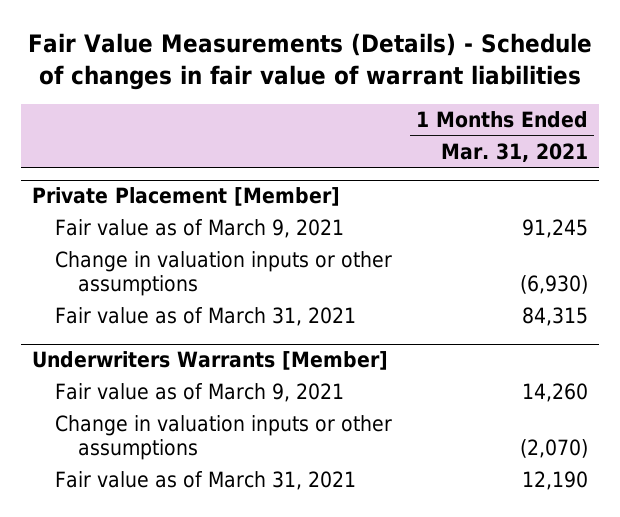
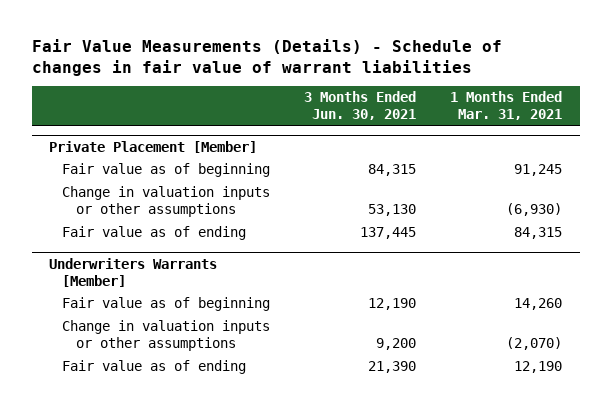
none -> [304,91,417,121] 3 Months Ended Jun. 30, 2021
[55,219,345,239] Fair value as of March 9, 2021 -> [62,163,271,178] Fair value as of beginning
[55,307,357,327] Fair value as of March 31, 2021 -> [62,226,247,241] Fair value as of ending
[55,383,345,403] Fair value as of March 9, 2021 -> [62,297,271,312] Fair value as of beginning
[55,471,357,491] Fair value as of March 31, 2021 -> [62,360,247,375] Fair value as of ending

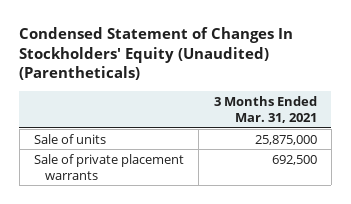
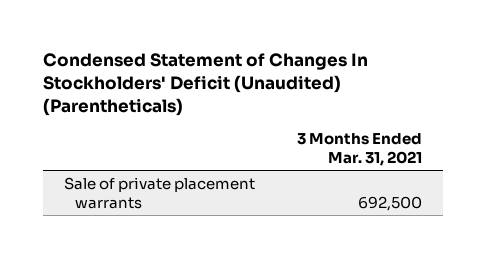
[19,27,294,81] Condensed Statement of Changes In Stockholders' Equity (Unaudited) (Parentheticals) -> [42,52,368,116] Condensed Statement of Changes In Stockholders' Deficit (Unaudited) (Parentheticals)
[34,133,107,144] Sale of units -> none

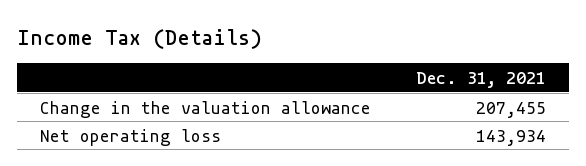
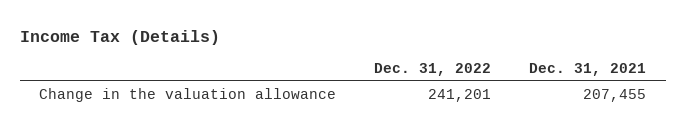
none -> [374,63,492,77] Dec. 31, 2022
[39,128,221,146] Net operating loss -> none

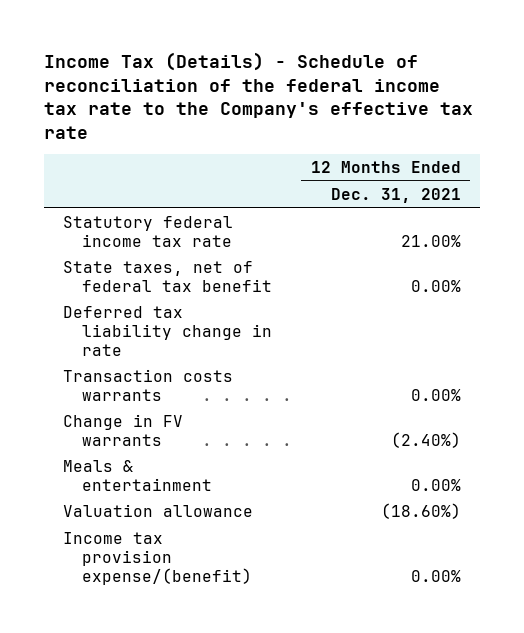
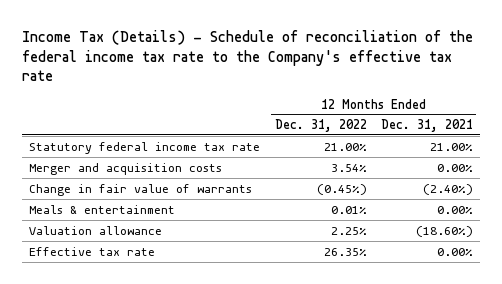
none -> [274,119,367,133] Dec. 31, 2022
[63,260,273,292] State taxes, net of federal tax benefit -> none
[63,305,273,356] Deferred tax liability change in rate -> none
[63,368,234,401] Transaction costs warrants -> [29,162,223,175] Merger and acquisition costs
[63,413,184,446] Change in FV warrants -> [29,183,253,196] Change in fair value of warrants
[63,531,253,585] Income tax provision expense/(benefit) -> [29,246,156,256] Effective tax rate

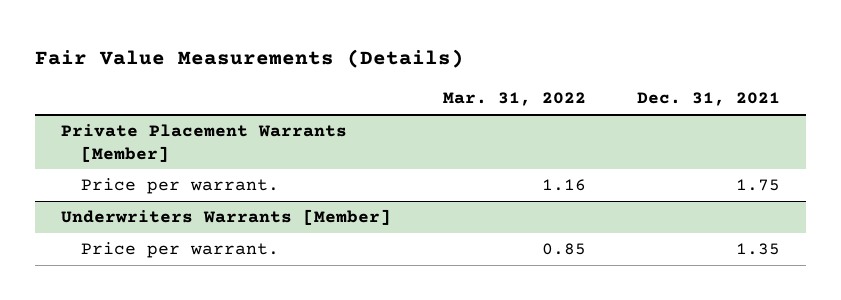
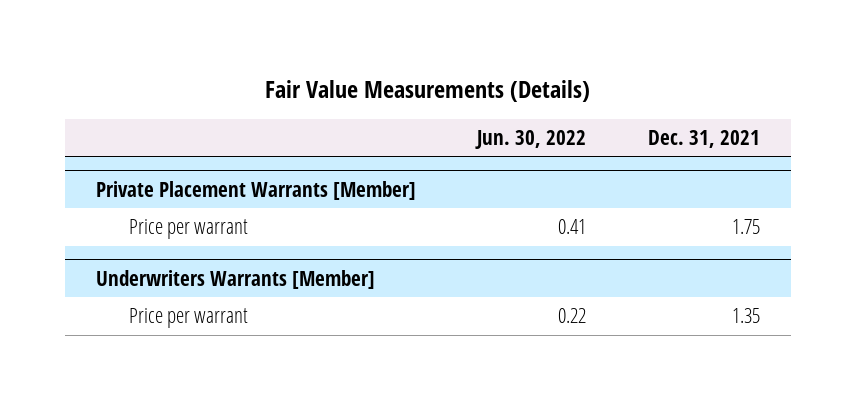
[442,92,586,107] Mar. 31, 2022 -> none
none -> [475,129,587,149] Jun. 30, 2022
[80,178,279,195] Price per warrant. -> [129,219,249,240] Price per warrant
[80,242,279,259] Price per warrant. -> [129,308,249,329] Price per warrant

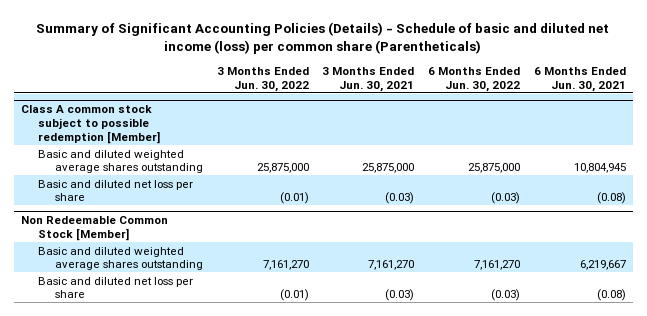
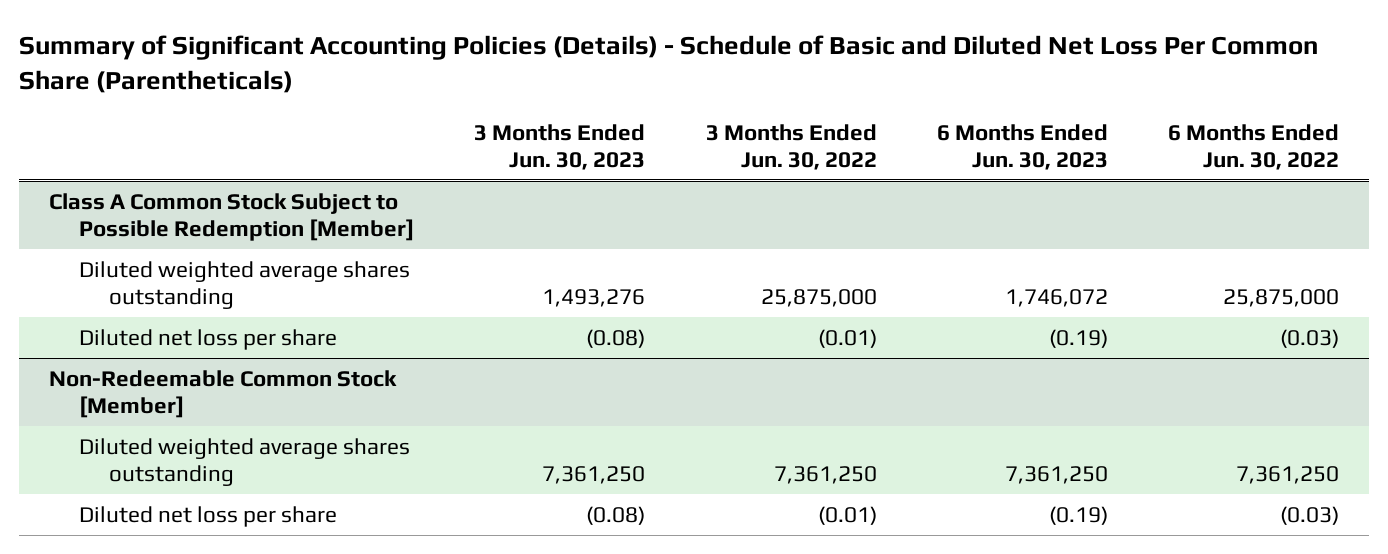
[36,21,610,54] Summary of Significant Accounting Policies (Details) - Schedule of basic and diluted net income (loss) per common share (Parentheticals) -> [19,35,1319,94] Summary of Significant Accounting Policies (Details) - Schedule of Basic and Diluted Net Loss Per Common Share (Parentheticals)
[322,66,415,92] 3 Months Ended Jun. 30, 2021 -> none
[533,66,626,92] 6 Months Ended Jun. 30, 2021 -> none
none -> [474,124,646,170] 3 Months Ended Jun. 30, 2023
none -> [936,124,1108,170] 6 Months Ended Jun. 30, 2023
[21,105,161,144] Class A common stock subject to possible redemption [Member] -> [49,193,415,241] Class A Common Stock Subject to Possible Redemption [Member]
[38,149,203,174] Basic and diluted weighted average shares outstanding -> [79,261,411,309] Diluted weighted average shares outstanding
[38,179,194,202] Basic and diluted net loss per share -> [79,329,338,351] Diluted net loss per share
[21,216,169,242] Non Redeemable Common Stock [Member] -> [49,370,398,418] Non-Redeemable Common Stock [Member]
[38,246,203,271] Basic and diluted weighted average shares outstanding -> [79,438,411,486] Diluted weighted average shares outstanding
[262,260,309,271] 7,161,270 -> [773,465,877,484] 7,361,250
[474,260,521,271] 7,161,270 -> [1235,465,1339,484] 7,361,250
[38,276,194,299] Basic and diluted net loss per share -> [79,506,338,528] Diluted net loss per share

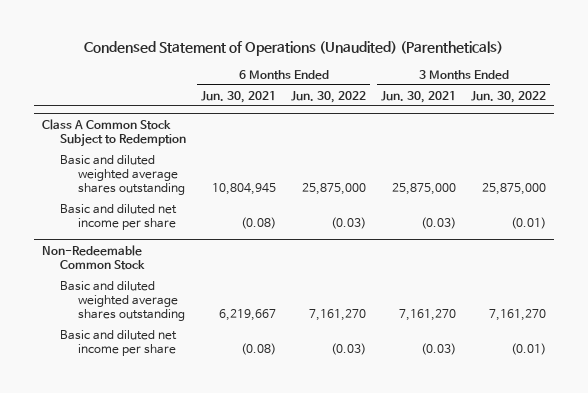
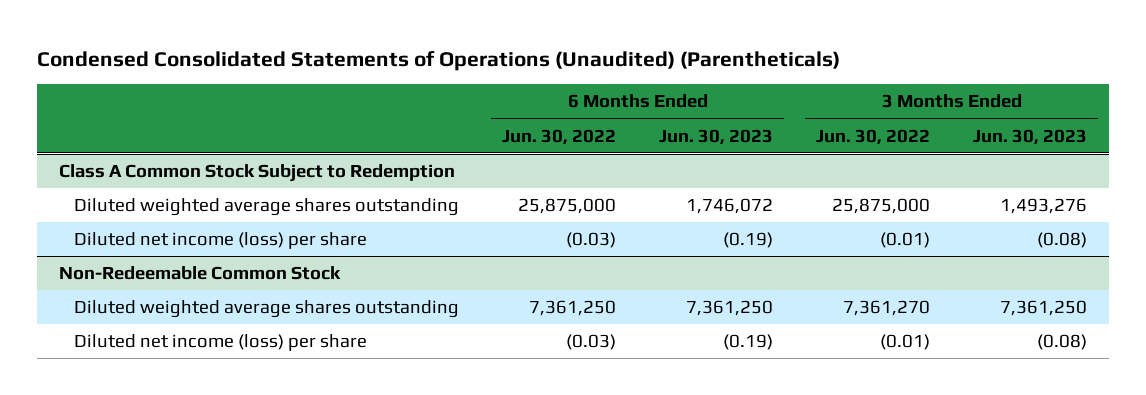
[83,41,503,57] Condensed Statement of Operations (Unaudited) (Parentheticals) -> [37,50,841,71] Condensed Consolidated Statements of Operations (Unaudited) (Parentheticals)
[201,90,277,103] Jun. 30, 2021 -> none
[381,90,457,103] Jun. 30, 2021 -> none
none -> [659,128,774,145] Jun. 30, 2023
none -> [973,128,1088,145] Jun. 30, 2023
[60,154,186,195] Basic and diluted weighted average shares outstanding -> [74,198,460,217] Diluted weighted average shares outstanding
[60,203,178,230] Basic and diluted net income per share -> [74,232,368,250] Diluted net income (loss) per share
[60,280,186,321] Basic and diluted weighted average shares outstanding -> [74,300,460,319] Diluted weighted average shares outstanding
[309,308,367,321] 7,161,270 -> [529,300,617,317] 7,361,250
[489,308,547,321] 7,161,270 -> [843,300,931,317] 7,361,270
[60,329,178,356] Basic and diluted net income per share -> [74,334,368,352] Diluted net income (loss) per share

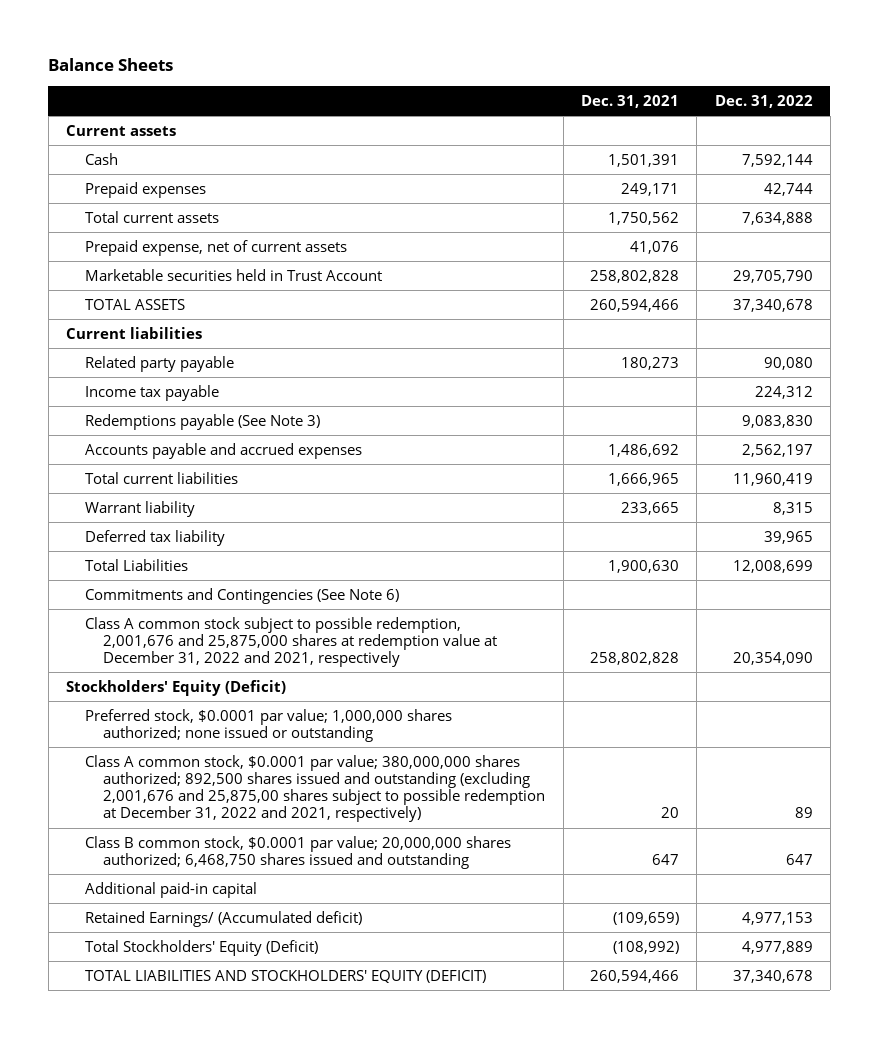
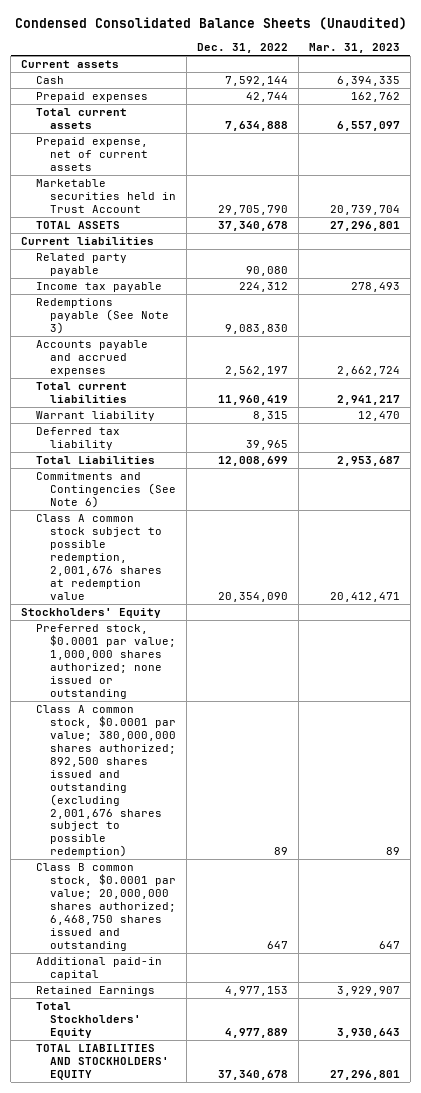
[48,58,174,72] Balance Sheets -> [14,17,407,31] Condensed Consolidated Balance Sheets (Unaudited)
[580,94,679,108] Dec. 31, 2021 -> none
none -> [308,43,400,54] Mar. 31, 2023
[84,616,498,668] Class A common stock subject to possible redemption, 2,001,676 and 25,875,000 shares at redemption value at December 31, 2022 and 2021, respectively -> [35,514,163,600] Class A common stock subject to possible redemption, 2,001,676 shares at redemption value
[65,679,286,696] Stockholders' Equity (Deficit) -> [21,608,162,619] Stockholders' Equity
[84,754,546,823] Class A common stock, $0.0001 par value; 380,000,000 shares authorized; 892,500 shares issued and outstanding (excluding 2,001,676 and 25,875,00 shares subject to possible redemption at December 31, 2022 and 2021, respectively) -> [35,705,177,858] Class A common stock, $0.0001 par value; 380,000,000 shares authorized; 892,500 shares issued and outstanding (excluding 2,001,676 shares subject to possible redemption)
[84,910,362,927] Retained Earnings/ (Accumulated deficit) -> [35,986,155,997] Retained Earnings
[84,939,318,956] Total Stockholders' Equity (Deficit) -> [35,1002,142,1038] Total Stockholders' Equity
[84,969,486,983] TOTAL LIABILITIES AND STOCKHOLDERS' EQUITY (DEFICIT) -> [35,1044,170,1080] TOTAL LIABILITIES AND STOCKHOLDERS' EQUITY

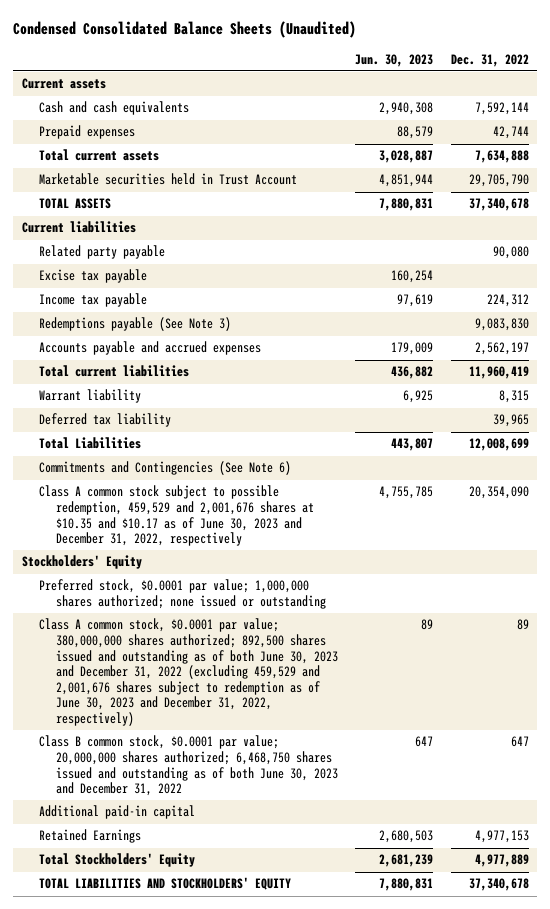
[308,43,400,54] Mar. 31, 2023 -> none
none -> [355,53,434,67] Jun. 30, 2023
[35,76,64,85] Cash -> [38,101,189,116] Cash and cash equivalents
[35,137,149,171] Prepaid expense, net of current assets -> none
none -> [38,269,147,284] Excise tax payable
[35,514,163,600] Class A common stock subject to possible redemption, 2,001,676 shares at redemption value -> [38,485,314,547] Class A common stock subject to possible redemption, 459,529 and 2,001,676 shares at $10.35 and $10.17 as of June 30, 2023 and December 31, 2022, respectively
[35,705,177,858] Class A common stock, $0.0001 par value; 380,000,000 shares authorized; 892,500 shares issued and outstanding (excluding 2,001,676 shares subject to possible redemption) -> [38,618,338,726] Class A common stock, $0.0001 par value; 380,000,000 shares authorized; 892,500 shares issued and outstanding as of both June 30, 2023 and December 31, 2022 (excluding 459,529 and 2,001,676 shares subject to redemption as of June 30, 2023 and December 31, 2022, respectively)
[35,863,177,951] Class B common stock, $0.0001 par value; 20,000,000 shares authorized; 6,468,750 shares issued and outstanding -> [38,735,338,797] Class B common stock, $0.0001 par value; 20,000,000 shares authorized; 6,468,750 shares issued and outstanding as of both June 30, 2023 and December 31, 2022

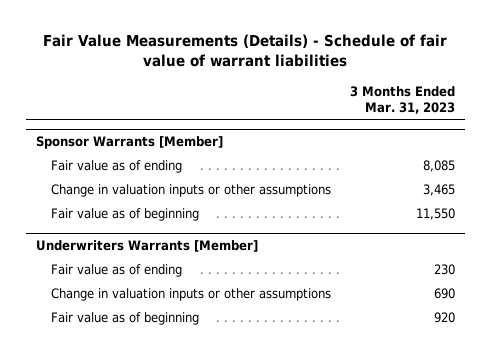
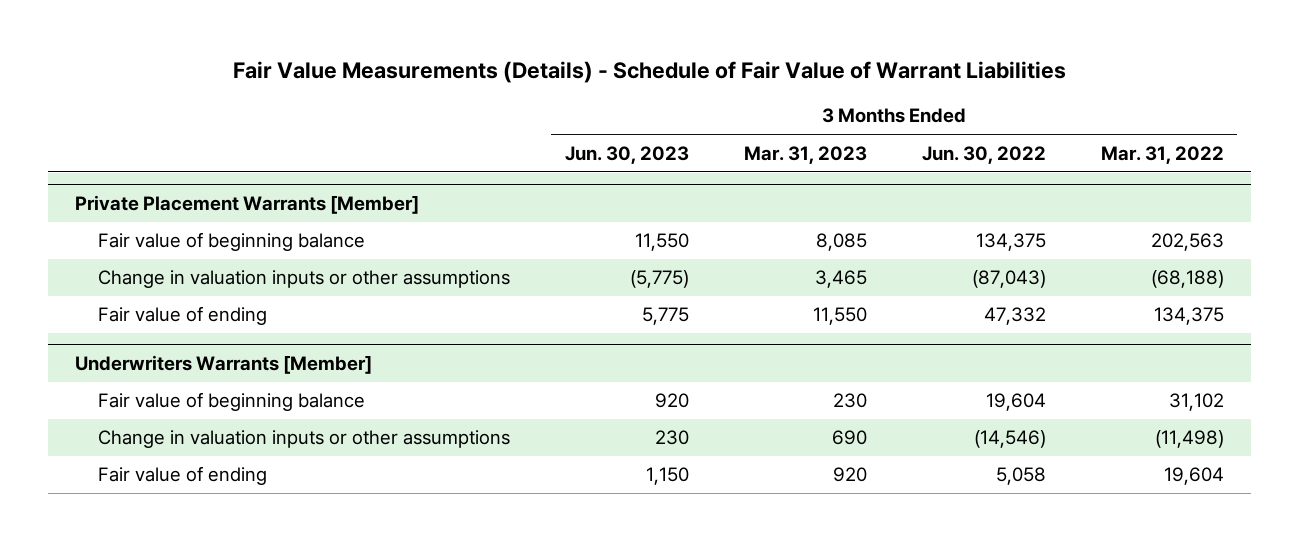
[43,34,448,68] Fair Value Measurements (Details) - Schedule of fair value of warrant liabilities -> [232,60,1066,83] Fair Value Measurements (Details) - Schedule of Fair Value of Warrant Liabilities
none -> [565,145,690,164] Jun. 30, 2023
none -> [921,145,1046,164] Jun. 30, 2022
none -> [1100,145,1224,164] Mar. 31, 2022
[35,135,223,149] Sponsor Warrants [Member] -> none
none -> [75,195,420,215] Private Placement Warrants [Member]
[50,159,182,173] Fair value as of ending -> [98,232,366,252] Fair value of beginning balance
[50,207,199,221] Fair value as of beginning -> [98,306,268,326] Fair value of ending
[50,263,182,277] Fair value as of ending -> [98,392,366,412] Fair value of beginning balance
[50,311,199,325] Fair value as of beginning -> [98,466,268,486] Fair value of ending

